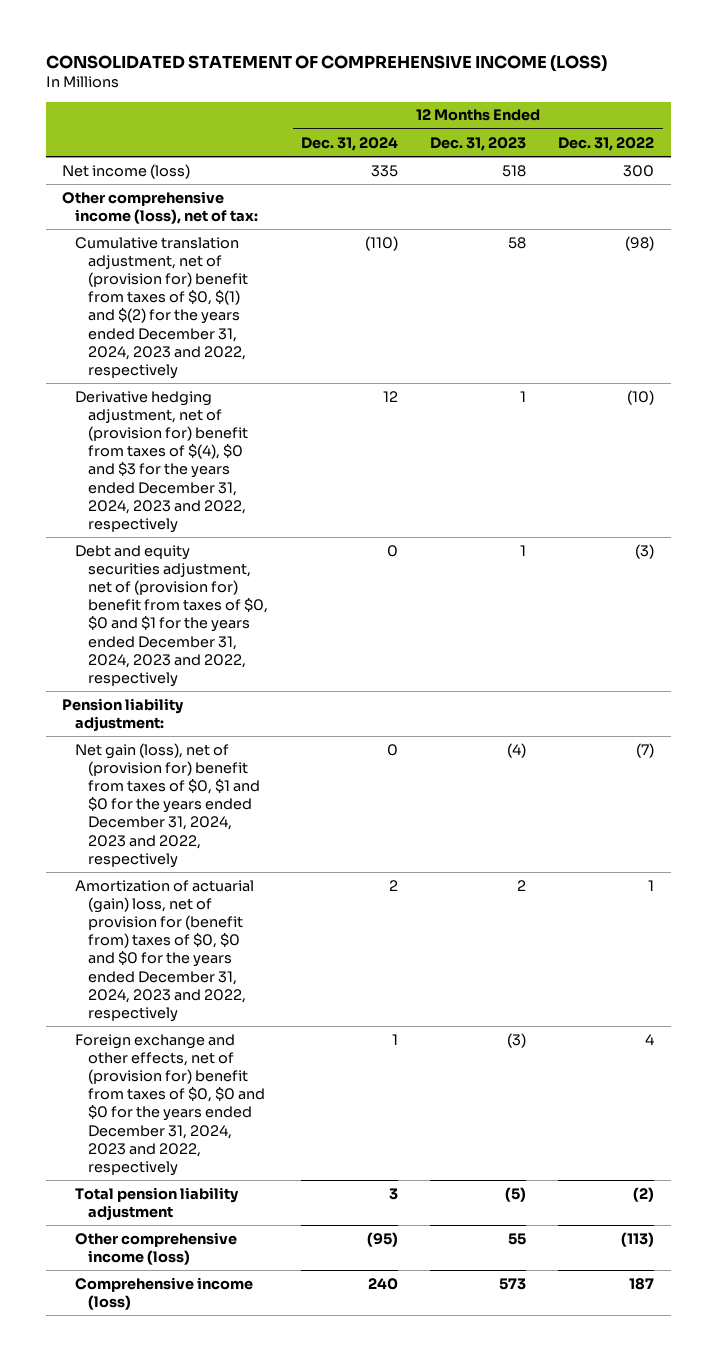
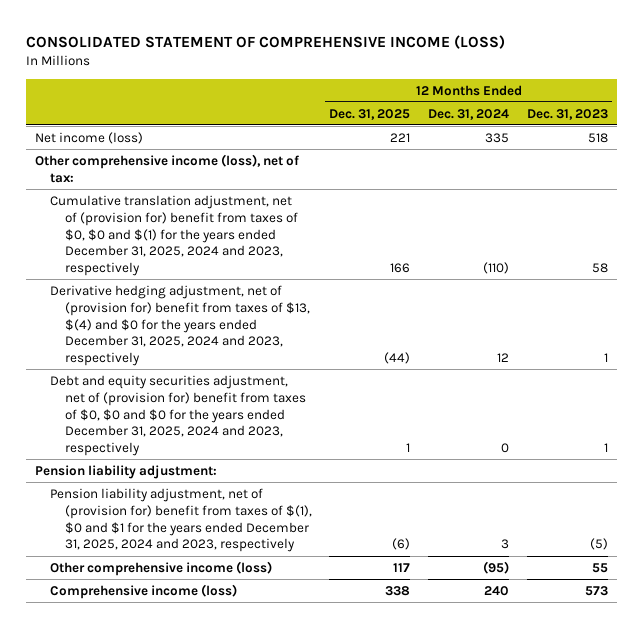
[558,136,655,151] Dec. 31, 2022 -> none
none -> [329,108,411,120] Dec. 31, 2025
[75,236,249,379] Cumulative translation adjustment, net of (provision for) benefit from taxes of $0, $(1) and $(2) for the years ended December 31, 2024, 2023 and 2022, respectively -> [49,194,298,277] Cumulative translation adjustment, net of (provision for) benefit from taxes of $0, $0 and $(1) for the years ended December 31, 2025, 2024 and 2023, respectively
[75,390,249,533] Derivative hedging adjustment, net of (provision for) benefit from taxes of $(4), $0 and $3 for the years ended December 31, 2024, 2023 and 2022, respectively -> [49,284,310,367] Derivative hedging adjustment, net of (provision for) benefit from taxes of $13, $(4) and $0 for the years ended December 31, 2025, 2024 and 2023, respectively
[75,544,269,687] Debt and equity securities adjustment, net of (provision for) benefit from taxes of $0, $0 and $1 for the years ended December 31, 2024, 2023 and 2022, respectively -> [49,374,306,457] Debt and equity securities adjustment, net of (provision for) benefit from taxes of $0, $0 and $0 for the years ended December 31, 2025, 2024 and 2023, respectively
[75,742,261,868] Net gain (loss), net of (provision for) benefit from taxes of $0, $1 and $0 for the years ended December 31, 2024, 2023 and 2022, respectively -> none
[75,879,255,1022] Amortization of actuarial (gain) loss, net of provision for (benefit from) taxes of $0, $0 and $0 for the years ended December 31, 2024, 2023 and 2022, respectively -> none
[75,1033,266,1176] Foreign exchange and other effects, net of (provision for) benefit from taxes of $0, $0 and $0 for the years ended December 31, 2024, 2023 and 2022, respectively -> none
[75,1186,240,1221] Total pension liability adjustment -> [49,487,312,553] Pension liability adjustment, net of (provision for) benefit from taxes of $(1), $0 and $1 for the years ended December 31, 2025, 2024 and 2023, respectively

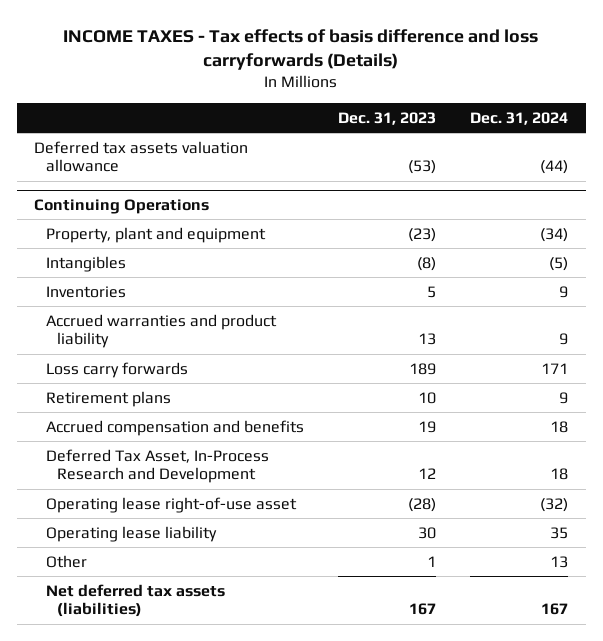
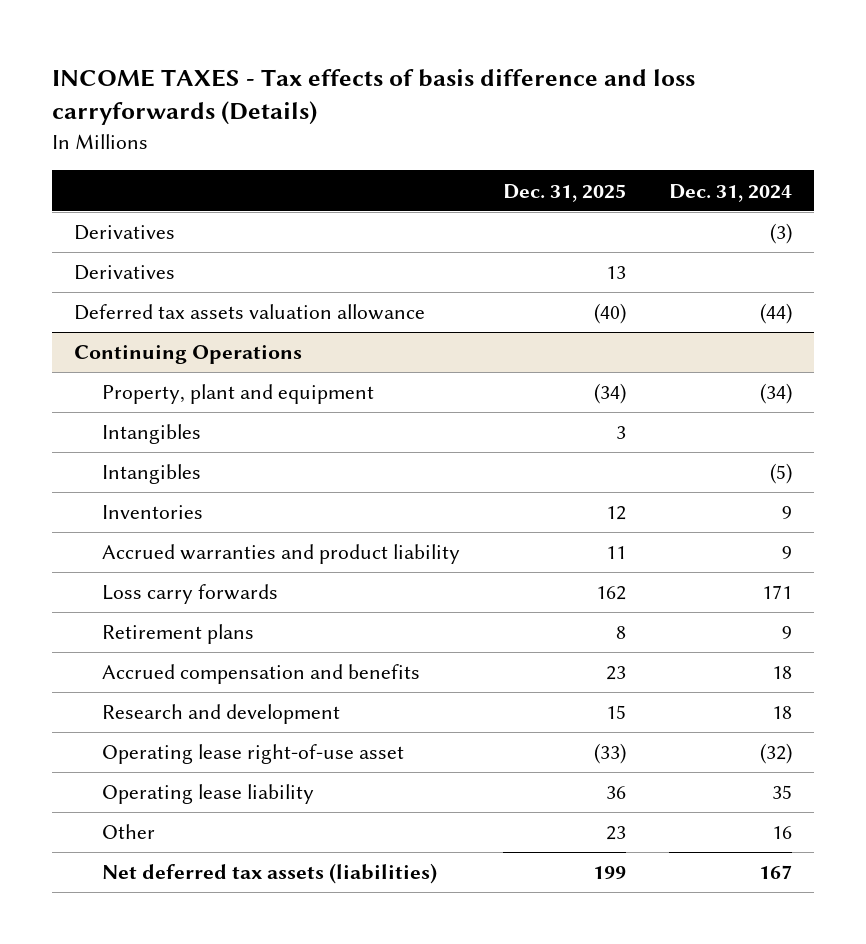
[338,111,437,125] Dec. 31, 2023 -> none
none -> [502,183,626,202] Dec. 31, 2025
none -> [73,225,175,241] Derivatives
none -> [73,265,175,281] Derivatives
none -> [101,424,201,445] Intangibles
[45,448,269,484] Deferred Tax Asset, In-Process Research and Development -> [101,704,340,725] Research and development
[550,555,569,568] 13 -> [772,826,793,840] 16

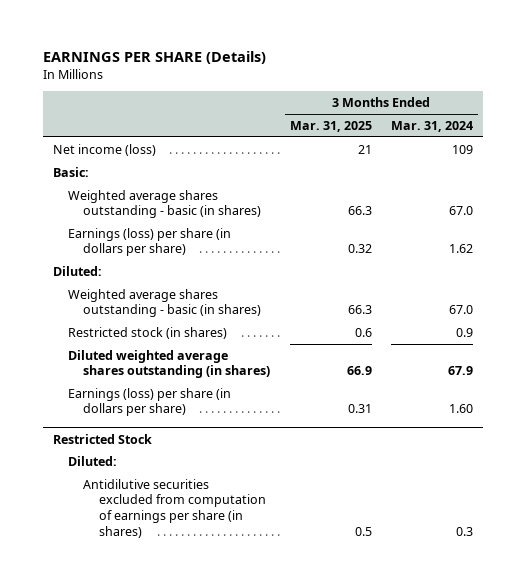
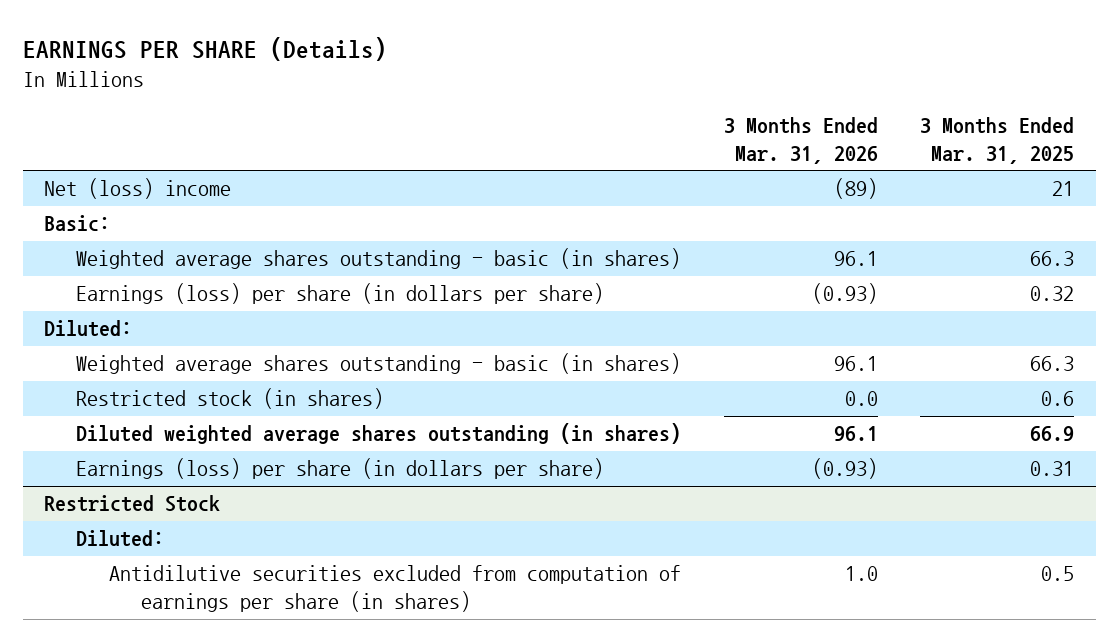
[391,120,474,132] Mar. 31, 2024 -> none
none -> [723,117,878,165] 3 Months Ended Mar. 31, 2026
[52,143,156,156] Net income (loss) -> [44,178,232,200] Net (loss) income

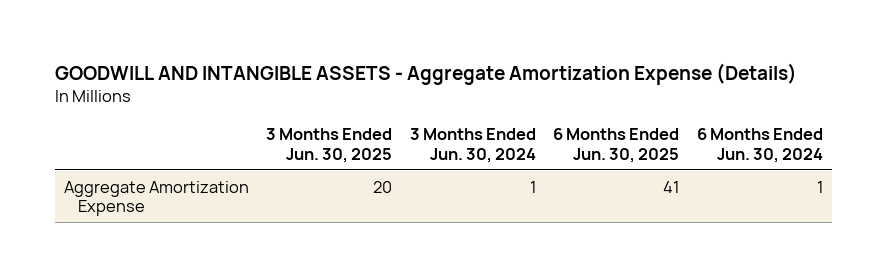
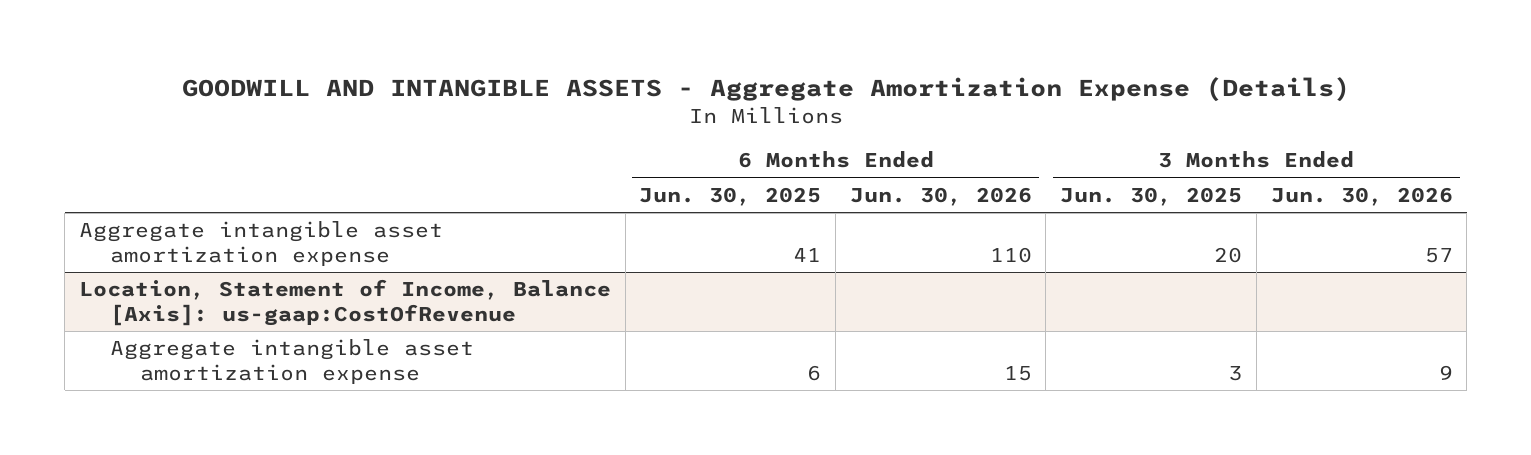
[409,127,536,163] 3 Months Ended Jun. 30, 2024 -> none
[697,127,824,163] 6 Months Ended Jun. 30, 2024 -> none
none -> [849,187,1032,207] Jun. 30, 2026
none -> [1270,187,1453,207] Jun. 30, 2026
[63,180,249,217] Aggregate Amortization Expense -> [78,221,443,266] Aggregate intangible asset amortization expense
none -> [78,279,611,326] Location, Statement of Income, Balance [Axis]: us-gaap:CostOfRevenue
none -> [109,339,474,384] Aggregate intangible asset amortization expense

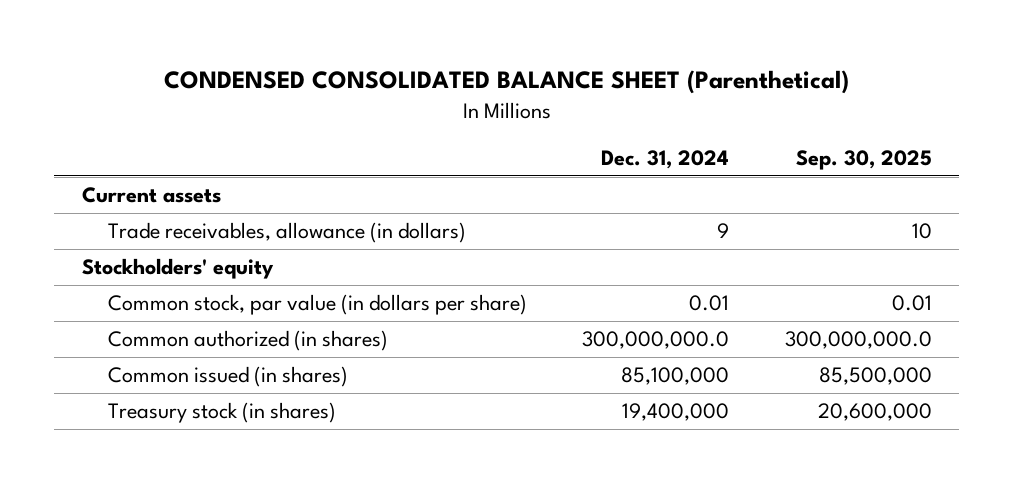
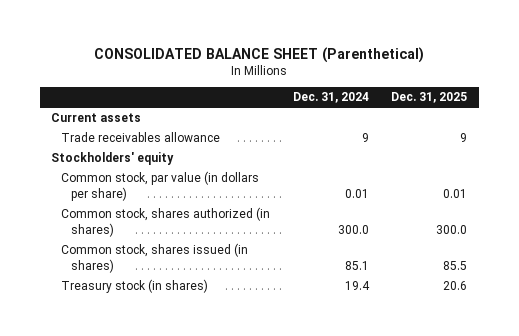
[163,70,849,95] CONDENSED CONSOLIDATED BALANCE SHEET (Parenthetical) -> [94,46,425,63] CONSOLIDATED BALANCE SHEET (Parenthetical)
[795,149,932,170] Sep. 30, 2025 -> none
none -> [391,92,468,104] Dec. 31, 2025
[108,222,467,244] Trade receivables, allowance (in dollars) -> [61,132,221,143] Trade receivables allowance
[108,330,389,352] Common authorized (in shares) -> [61,207,271,237] Common stock, shares authorized (in shares)
[582,331,730,350] 300,000,000.0 -> [337,224,369,234] 300.0
[108,366,349,388] Common issued (in shares) -> [61,243,249,273] Common stock, shares issued (in shares)
[621,367,730,386] 85,100,000 -> [344,260,369,270] 85.1
[622,403,730,422] 19,400,000 -> [344,281,370,291] 19.4

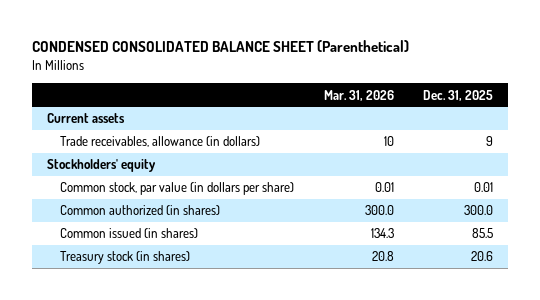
[94,46,425,63] CONSOLIDATED BALANCE SHEET (Parenthetical) -> [31,40,409,53] CONDENSED CONSOLIDATED BALANCE SHEET (Parenthetical)
[292,92,369,104] Dec. 31, 2024 -> none
none -> [323,89,394,101] Mar. 31, 2026
[61,132,221,143] Trade receivables allowance -> [60,136,261,148] Trade receivables, allowance (in dollars)
[61,207,271,237] Common stock, shares authorized (in shares) -> [60,205,221,216] Common authorized (in shares)
[61,243,249,273] Common stock, shares issued (in shares) -> [60,228,199,239] Common issued (in shares)

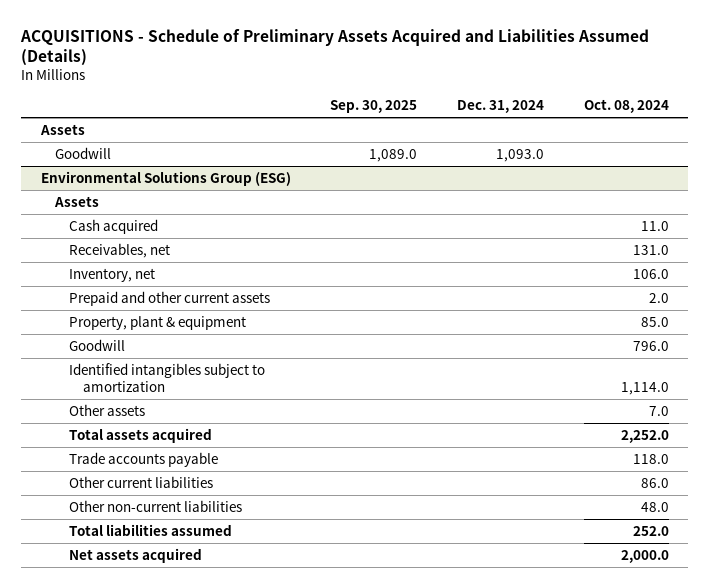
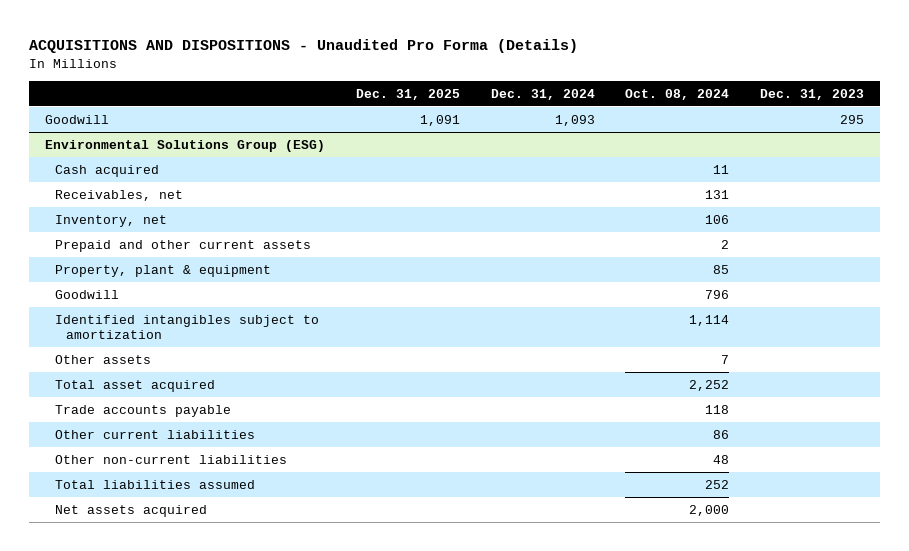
[20,28,650,67] ACQUISITIONS - Schedule of Preliminary Assets Acquired and Liabilities Assumed (Details) -> [29,38,579,53] ACQUISITIONS AND DISPOSITIONS - Unaudited Pro Forma (Details)
[330,100,418,114] Sep. 30, 2025 -> none
none -> [355,88,460,100] Dec. 31, 2025
none -> [760,88,865,100] Dec. 31, 2023
[39,123,85,135] Assets -> none
[495,148,544,162] 1,093.0 -> [554,114,595,126] 1,093
[53,195,99,207] Assets -> none
[640,220,669,231] 11.0 -> [713,164,730,174] 11
[632,244,669,255] 131.0 -> [705,189,730,199] 131
[632,268,669,279] 106.0 -> [705,214,730,224] 106
[648,292,669,303] 2.0 -> [721,239,730,249] 2
[640,316,669,327] 85.0 -> [713,264,730,274] 85
[632,340,669,351] 796.0 -> [705,289,730,299] 796
[620,382,669,396] 1,114.0 -> [689,314,730,326] 1,114
[648,405,669,416] 7.0 -> [721,354,730,364] 7
[68,427,212,443] Total assets acquired -> [55,379,216,392] Total asset acquired
[620,429,669,443] 2,252.0 -> [689,379,730,391] 2,252
[632,453,669,464] 118.0 -> [705,404,730,414] 118
[640,477,669,488] 86.0 -> [713,429,730,439] 86
[640,501,669,512] 48.0 -> [713,454,730,464] 48
[632,525,669,536] 252.0 -> [705,479,730,489] 252
[620,549,669,563] 2,000.0 -> [689,504,730,516] 2,000

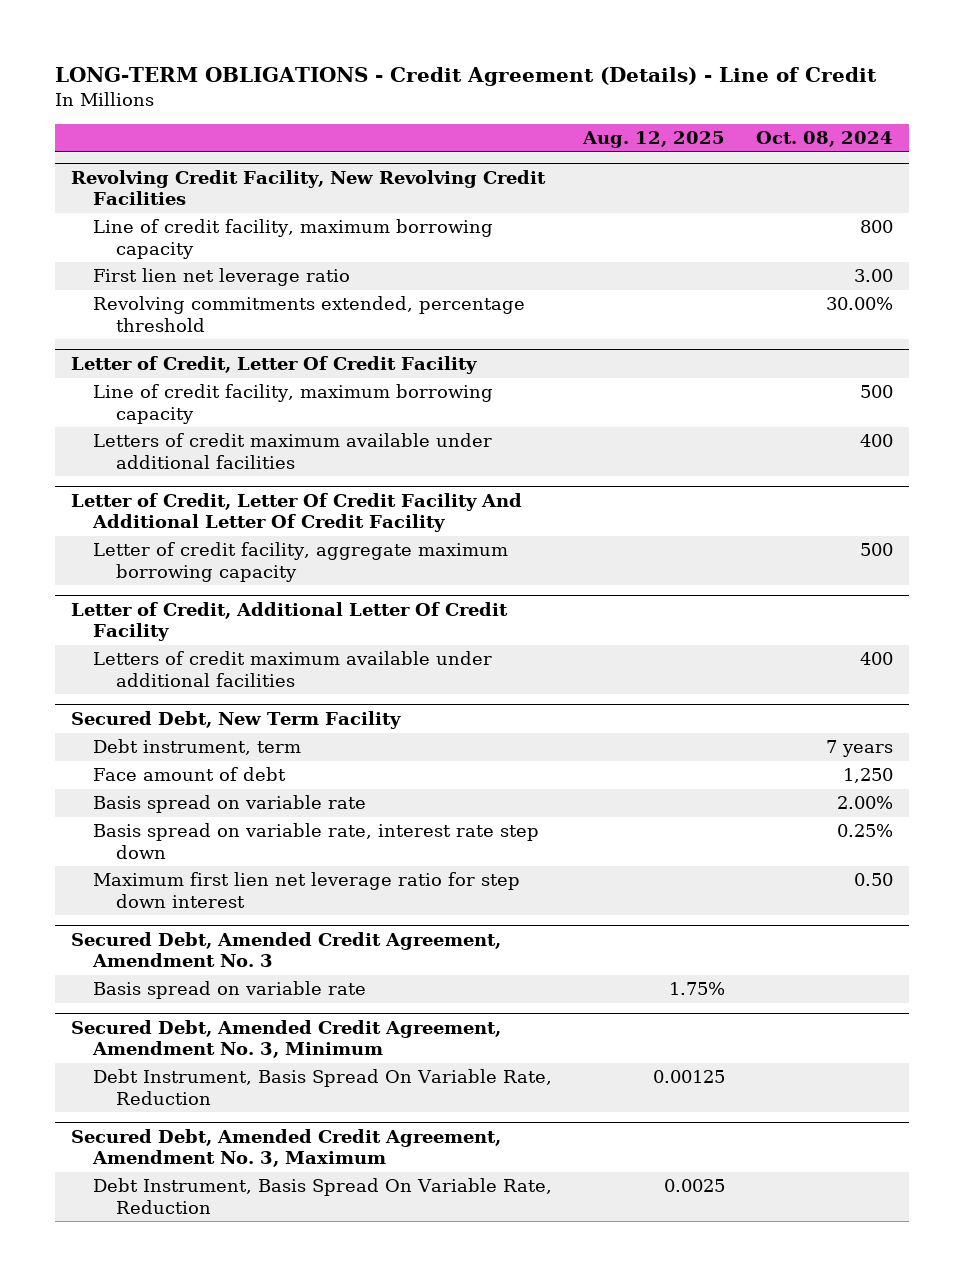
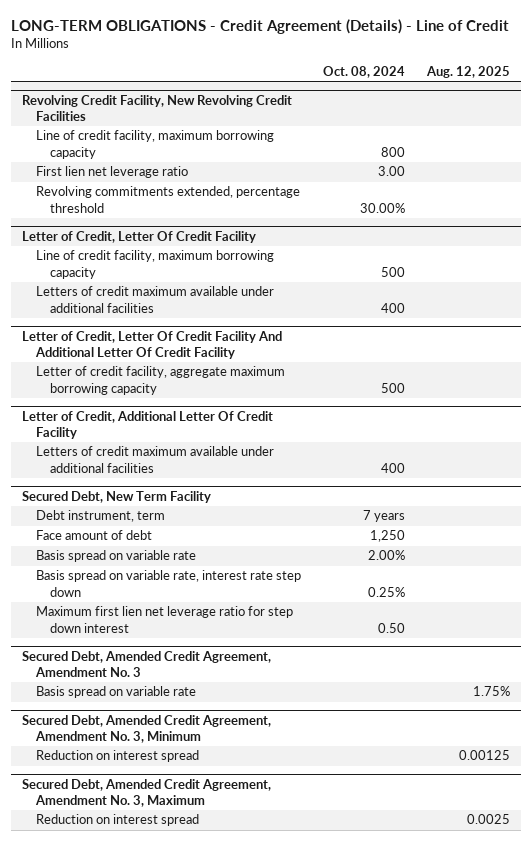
[93,1069,553,1105] Debt Instrument, Basis Spread On Variable Rate, Reduction -> [35,750,199,763] Reduction on interest spread
[93,1178,553,1214] Debt Instrument, Basis Spread On Variable Rate, Reduction -> [35,814,199,827] Reduction on interest spread

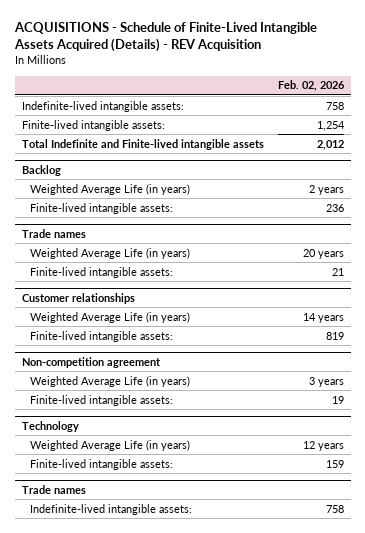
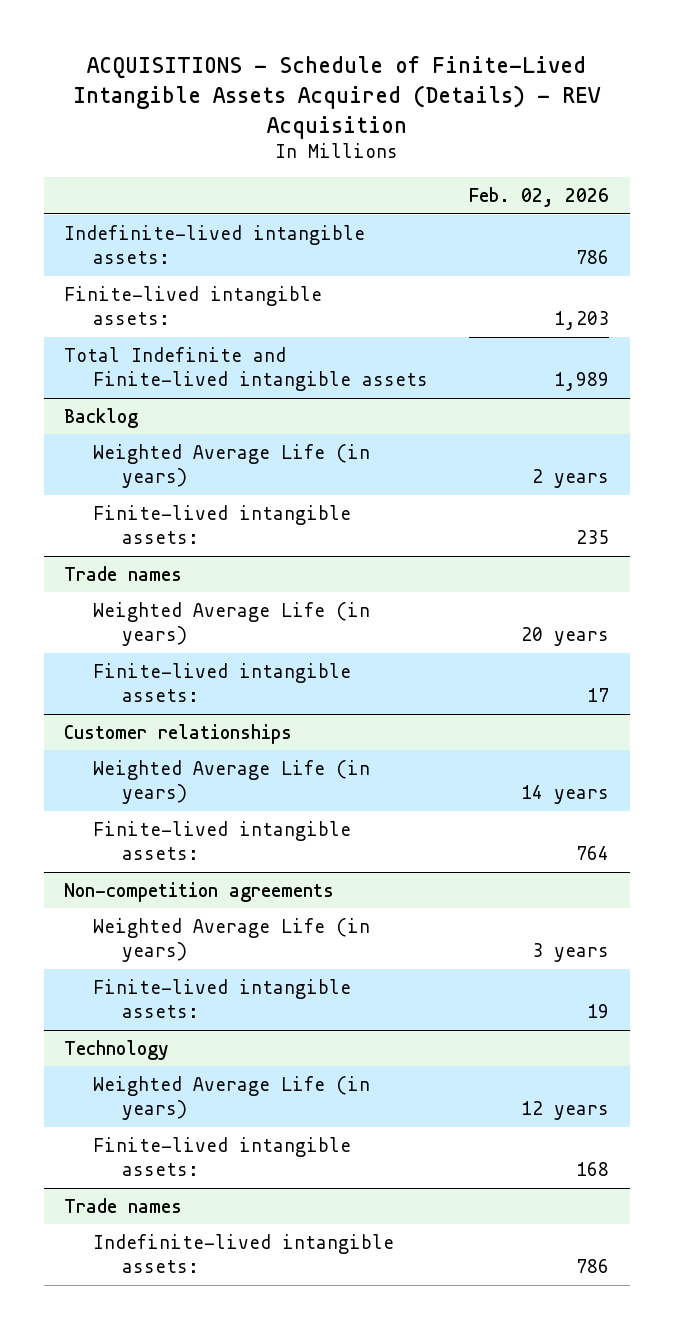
[325,101,344,110] 758 -> [576,250,610,265] 786
[316,120,345,131] 1,254 -> [554,311,610,331] 1,203
[316,139,344,150] 2,012 -> [554,372,610,392] 1,989
[325,203,344,212] 236 -> [576,530,610,545] 235
[331,267,344,276] 21 -> [587,688,610,703] 17
[325,331,344,340] 819 -> [576,846,610,861] 764
[21,356,161,368] Non-competition agreement -> [64,881,335,902] Non-competition agreements
[325,459,344,468] 159 -> [576,1162,610,1177] 168
[325,504,344,513] 758 -> [576,1259,610,1274] 786

